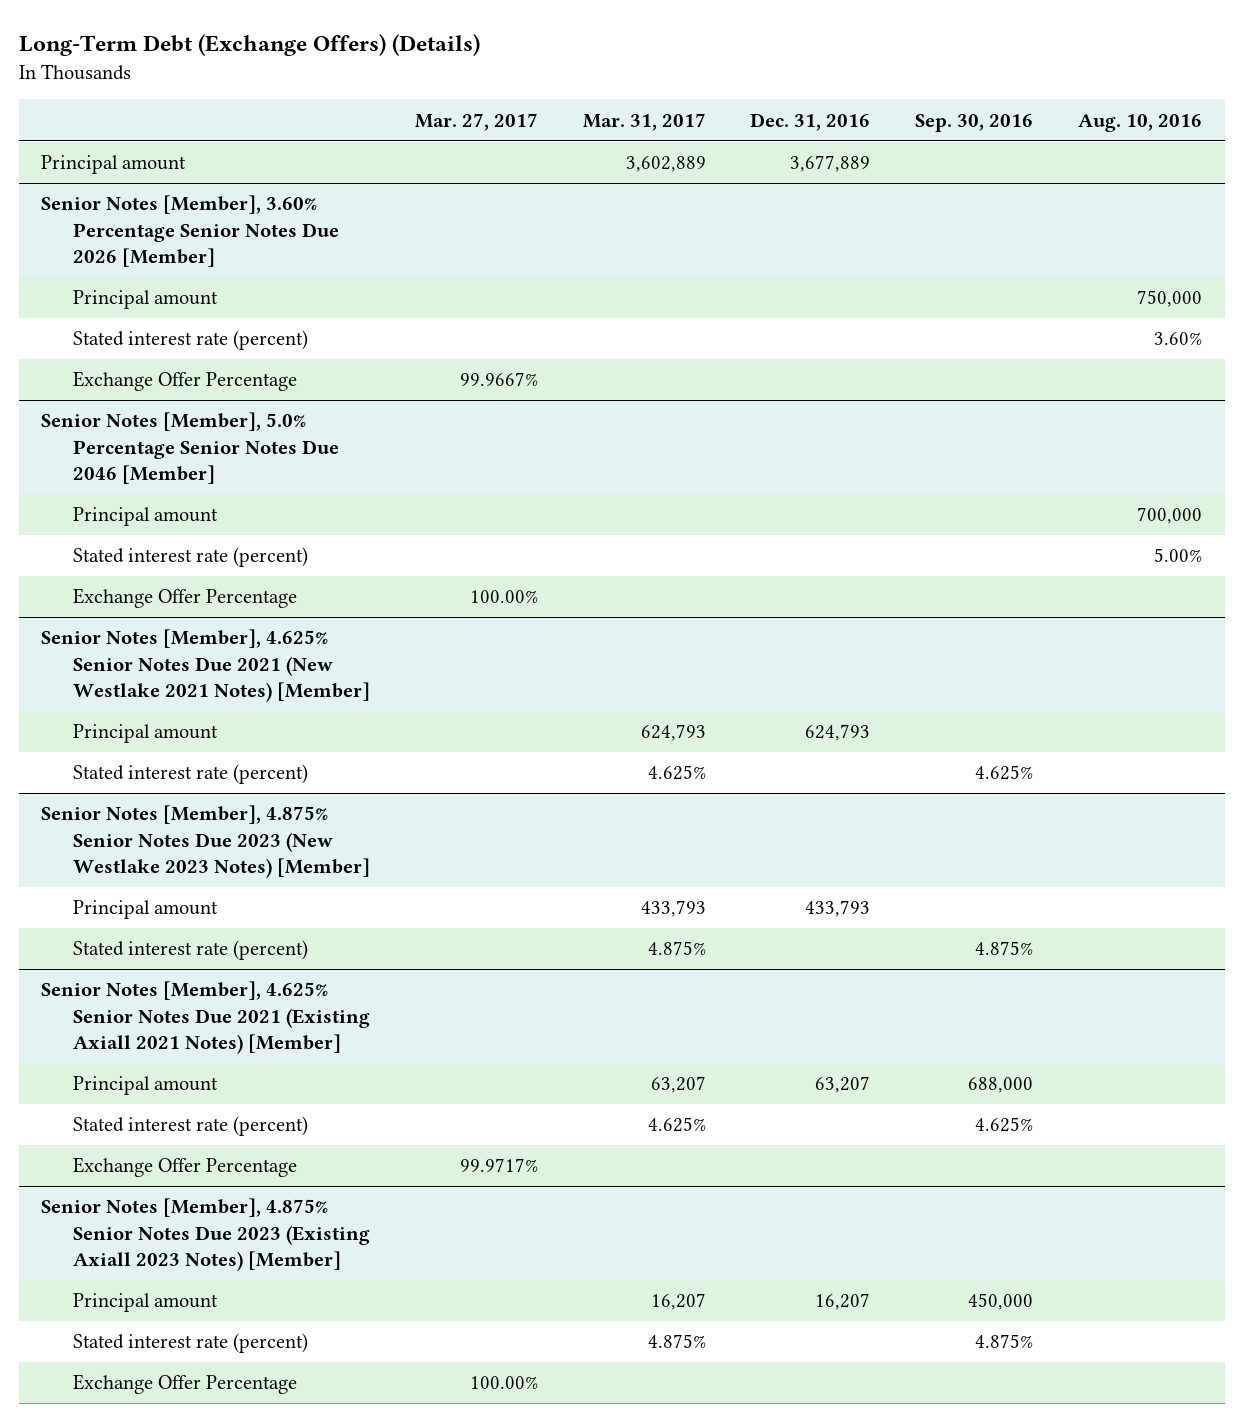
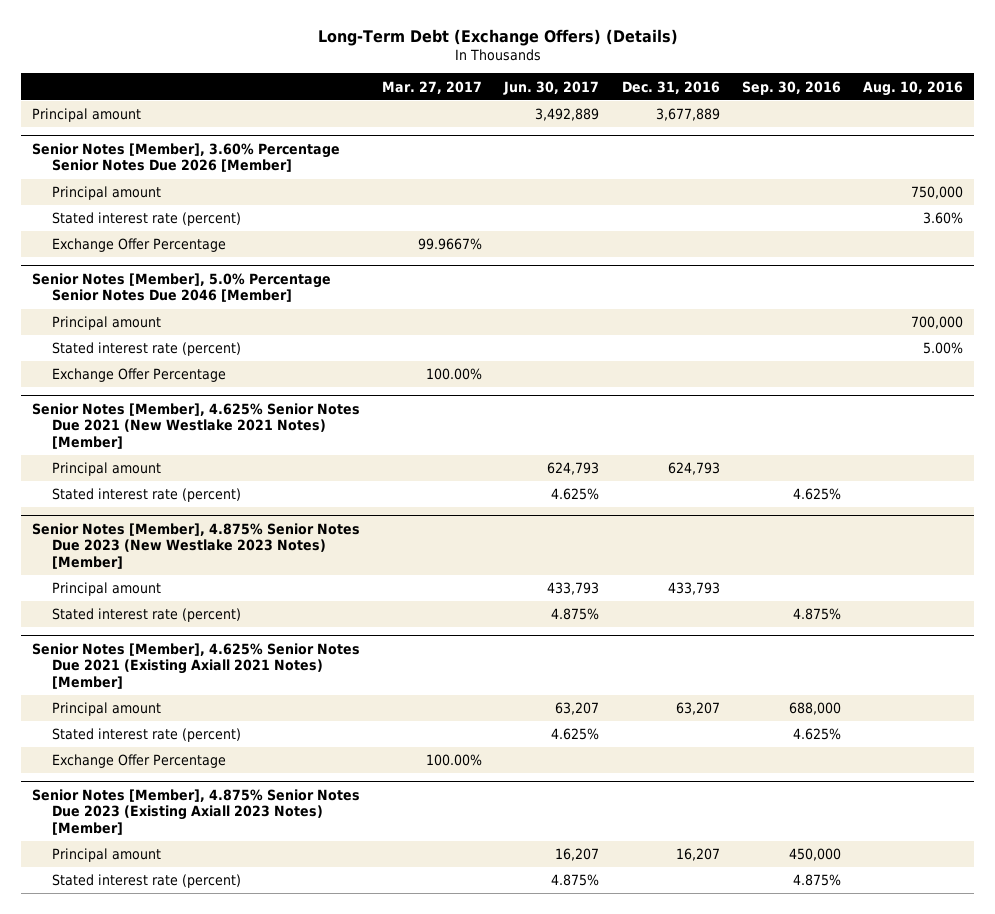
[582,112,706,131] Mar. 31, 2017 -> none
none -> [503,80,600,95] Jun. 30, 2017
[459,1158,538,1173] 99.9717% -> [426,754,483,767] 100.00%
[72,1374,297,1395] Exchange Offer Percentage -> none

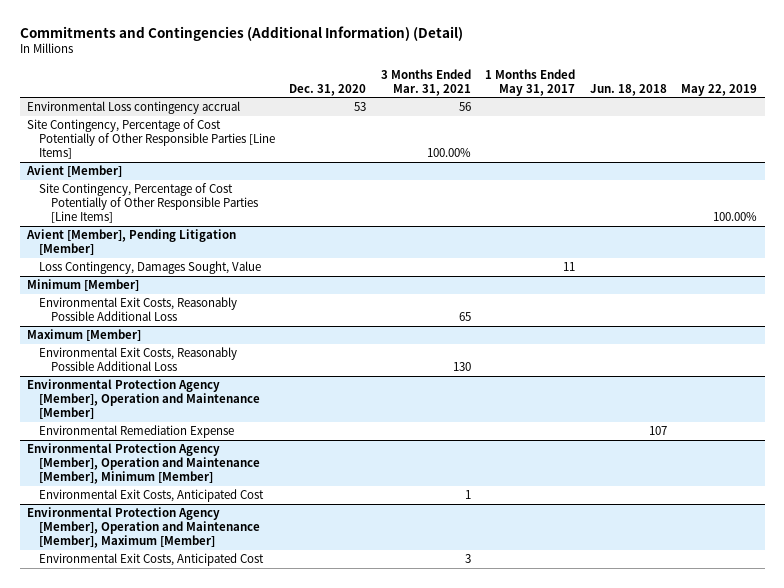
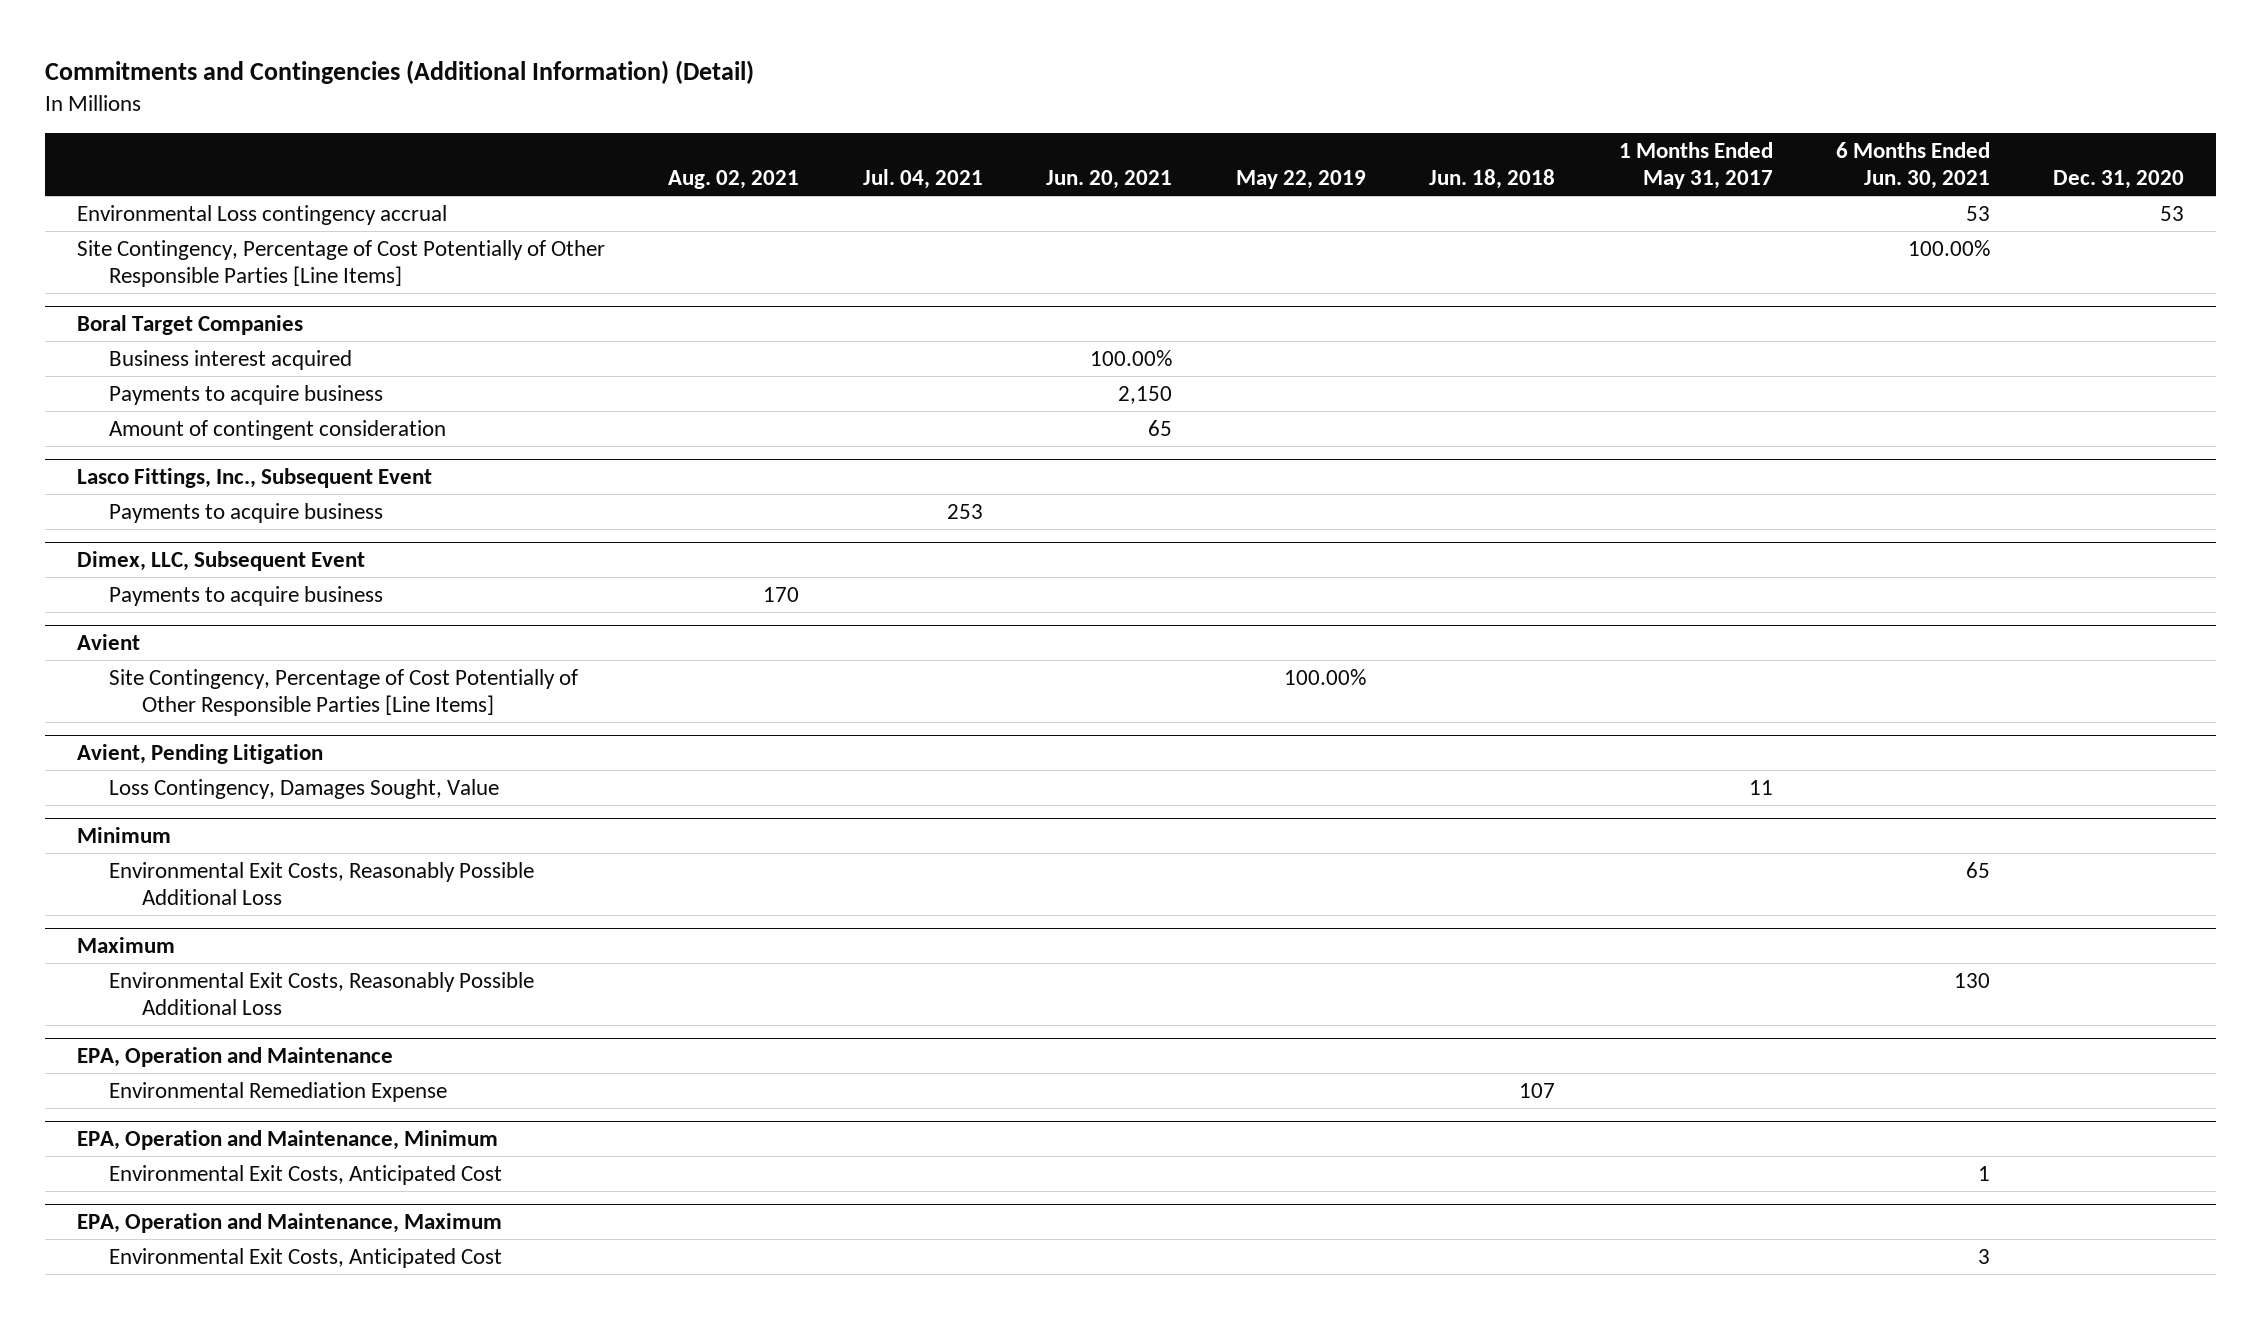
[380,68,471,96] 3 Months Ended Mar. 31, 2021 -> none
none -> [668,170,800,190] Aug. 02, 2021
none -> [862,169,983,190] Jul. 04, 2021
none -> [1046,170,1173,190] Jun. 20, 2021
none -> [1835,141,1990,190] 6 Months Ended Jun. 30, 2021
none -> [77,315,304,336] Boral Target Companies
none -> [109,349,353,370] Business interest acquired
none -> [109,384,384,405] Payments to acquire business
none -> [109,419,447,440] Amount of contingent consideration
none -> [77,468,433,489] Lasco Fittings, Inc., Subsequent Event
none -> [109,502,384,523] Payments to acquire business
none -> [77,551,366,572] Dimex, LLC, Subsequent Event
none -> [109,585,384,606] Payments to acquire business
[25,165,122,178] Avient [Member] -> [77,634,141,651] Avient
[25,229,236,256] Avient [Member], Pending Litigation [Member] -> [77,744,324,765] Avient, Pending Litigation
[26,279,139,292] Minimum [Member] -> [77,827,172,844] Minimum
[26,329,141,342] Maximum [Member] -> [77,937,176,954] Maximum
[26,379,260,420] Environmental Protection Agency [Member], Operation and Maintenance [Member] -> [77,1047,394,1068] EPA, Operation and Maintenance
[26,443,260,485] Environmental Protection Agency [Member], Operation and Maintenance [Member], Minimum [Member] -> [77,1130,499,1151] EPA, Operation and Maintenance, Minimum
[26,507,260,549] Environmental Protection Agency [Member], Operation and Maintenance [Member], Maximum [Member] -> [77,1213,503,1234] EPA, Operation and Maintenance, Maximum

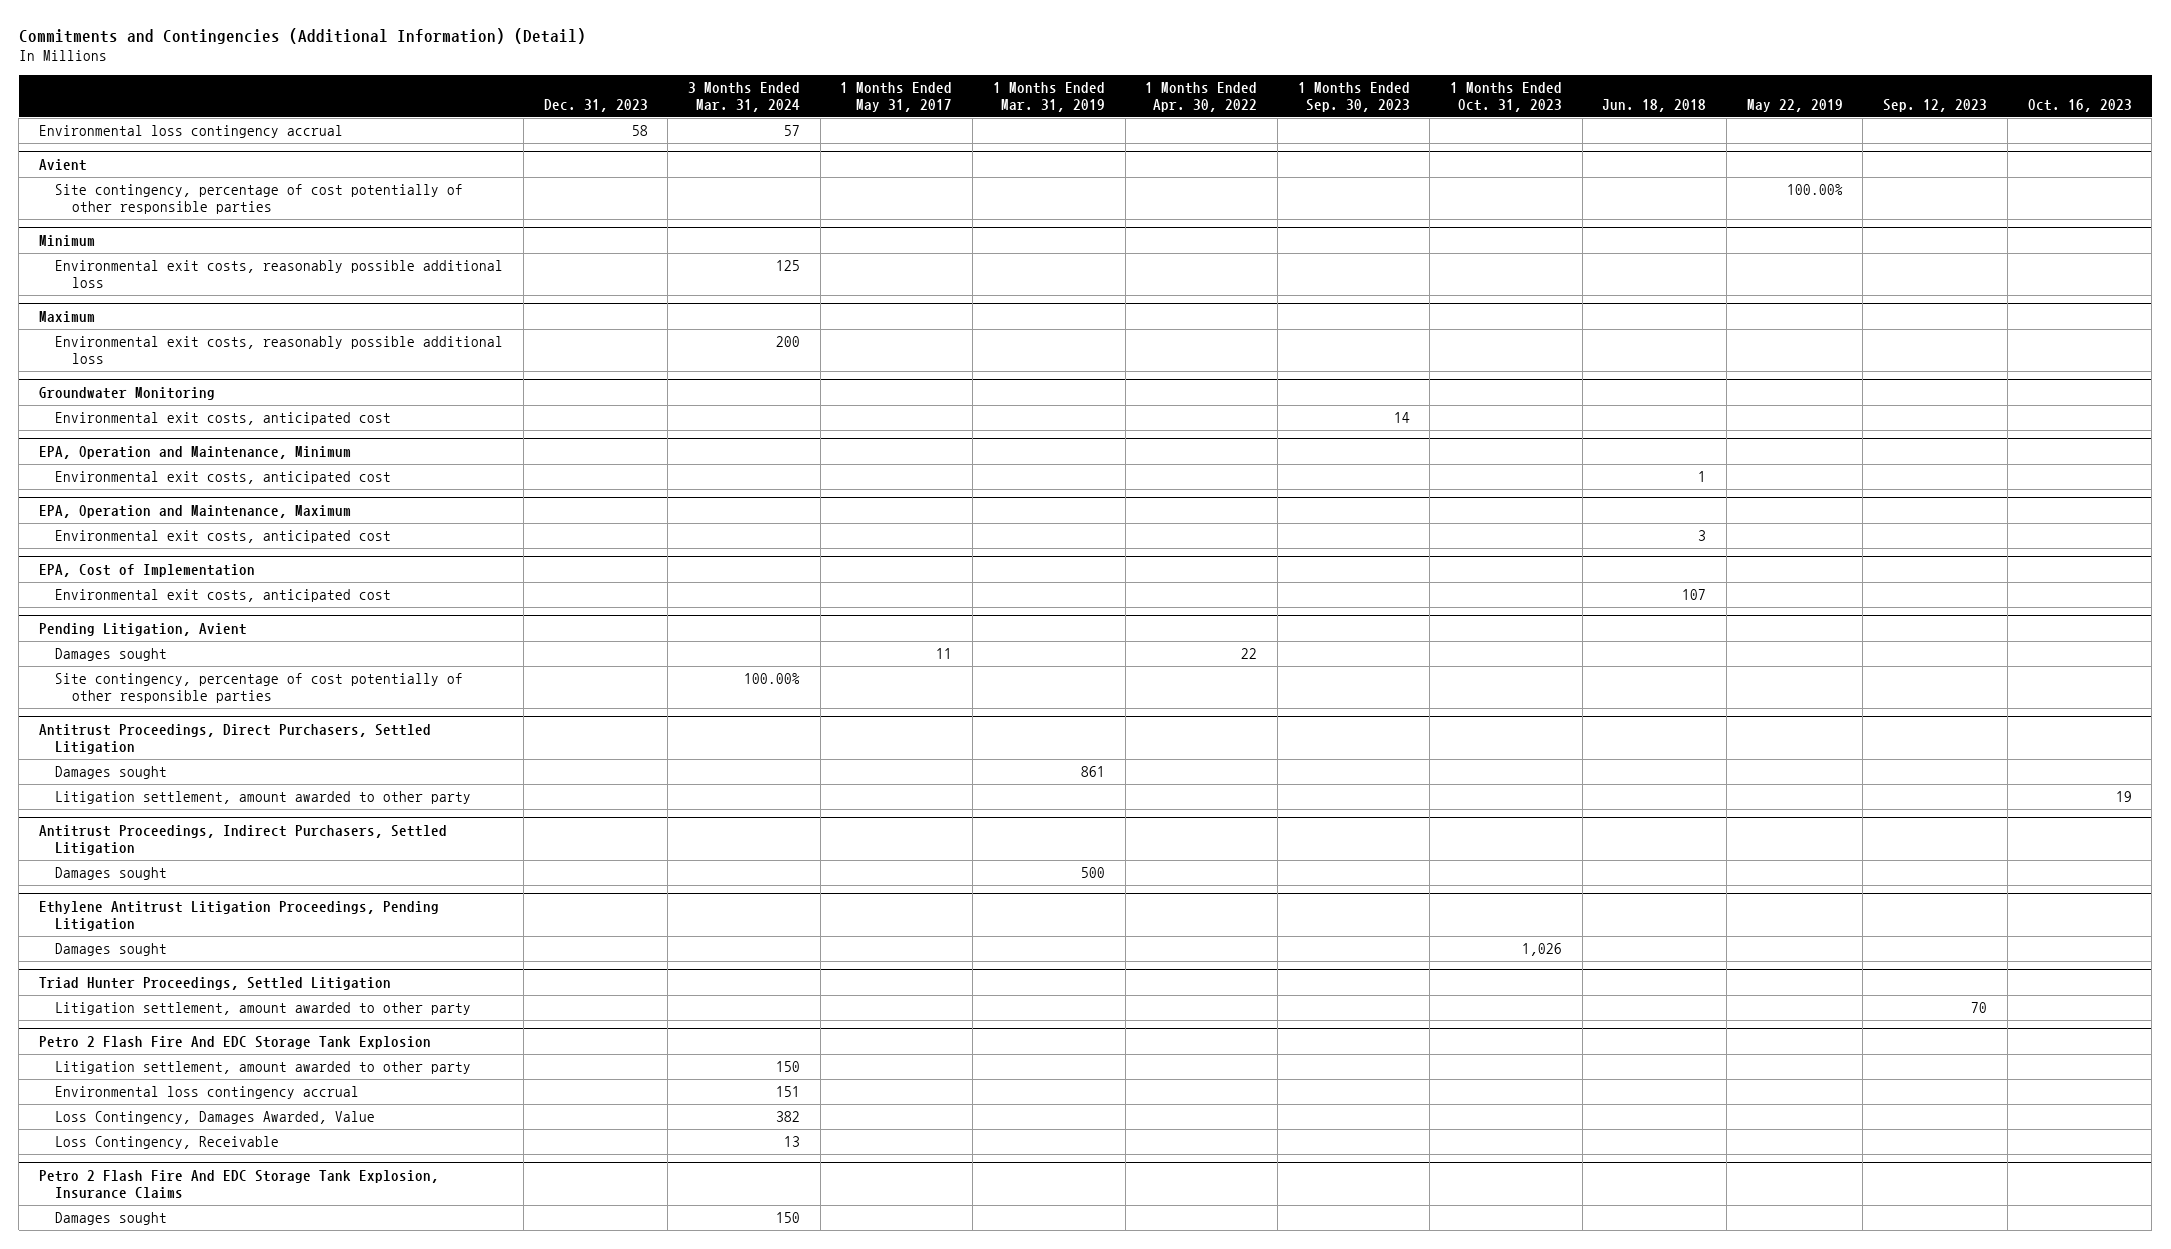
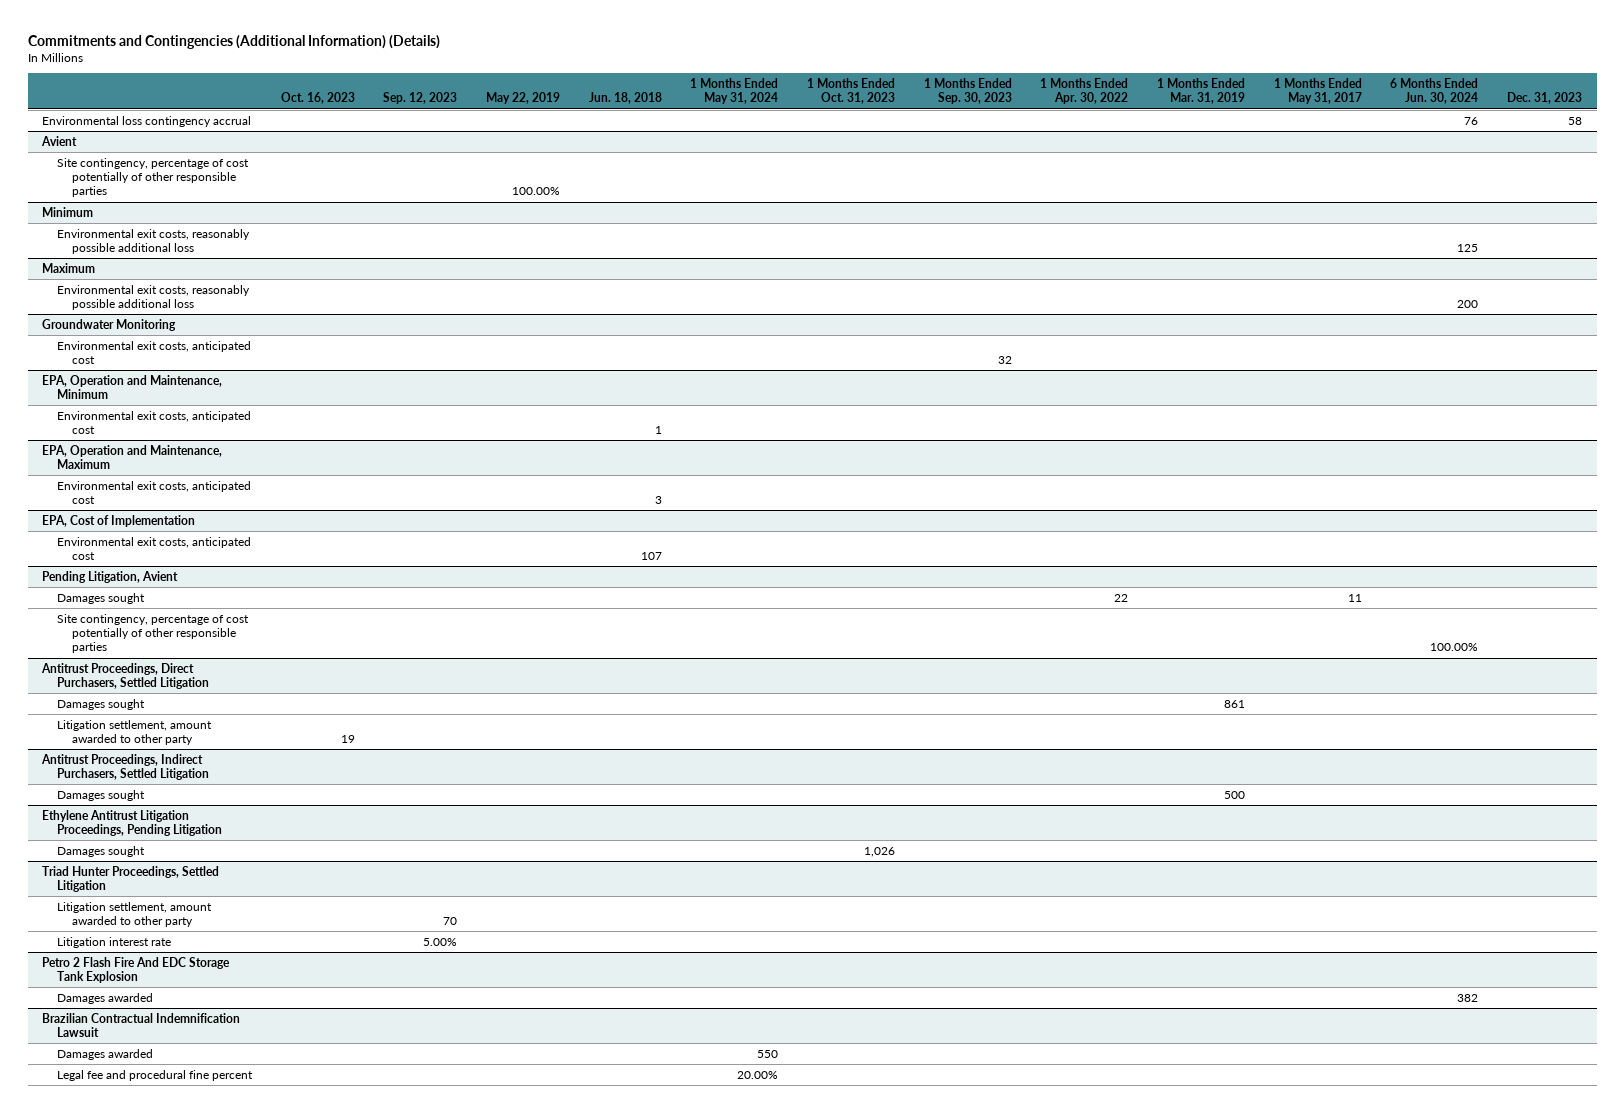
[18,28,586,45] Commitments and Contingencies (Additional Information) (Detail) -> [27,34,440,49] Commitments and Contingencies (Additional Information) (Details)
[688,81,801,112] 3 Months Ended Mar. 31, 2024 -> none
none -> [690,78,779,105] 1 Months Ended May 31, 2024
none -> [1390,78,1479,105] 6 Months Ended Jun. 30, 2024
[1393,412,1410,424] 14 -> [997,356,1012,365] 32
none -> [57,936,172,948] Litigation interest rate
[55,1061,472,1075] Litigation settlement, amount awarded to other party -> none
[55,1086,360,1100] Environmental loss contingency accrual -> none
[55,1136,280,1150] Loss Contingency, Receivable -> none
[39,1169,440,1198] Petro 2 Flash Fire And EDC Storage Tank Explosion, Insurance Claims -> none
[55,1212,168,1226] Damages sought -> none
[55,1111,376,1125] Loss Contingency, Damages Awarded, Value -> [57,992,154,1004] Damages awarded
none -> [42,1012,241,1038] Brazilian Contractual Indemnification Lawsuit
none -> [57,1048,154,1060] Damages awarded
none -> [57,1069,254,1081] Legal fee and procedural fine percent

